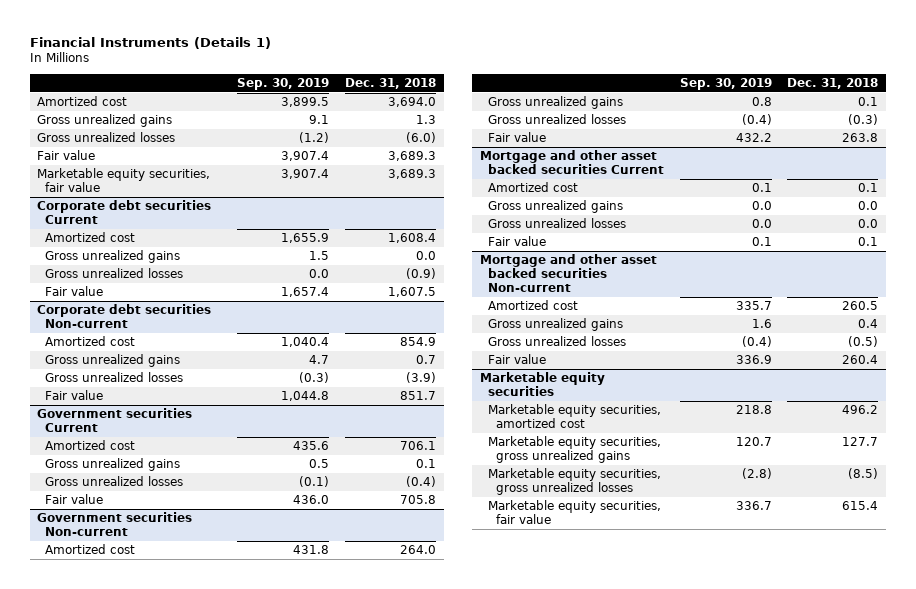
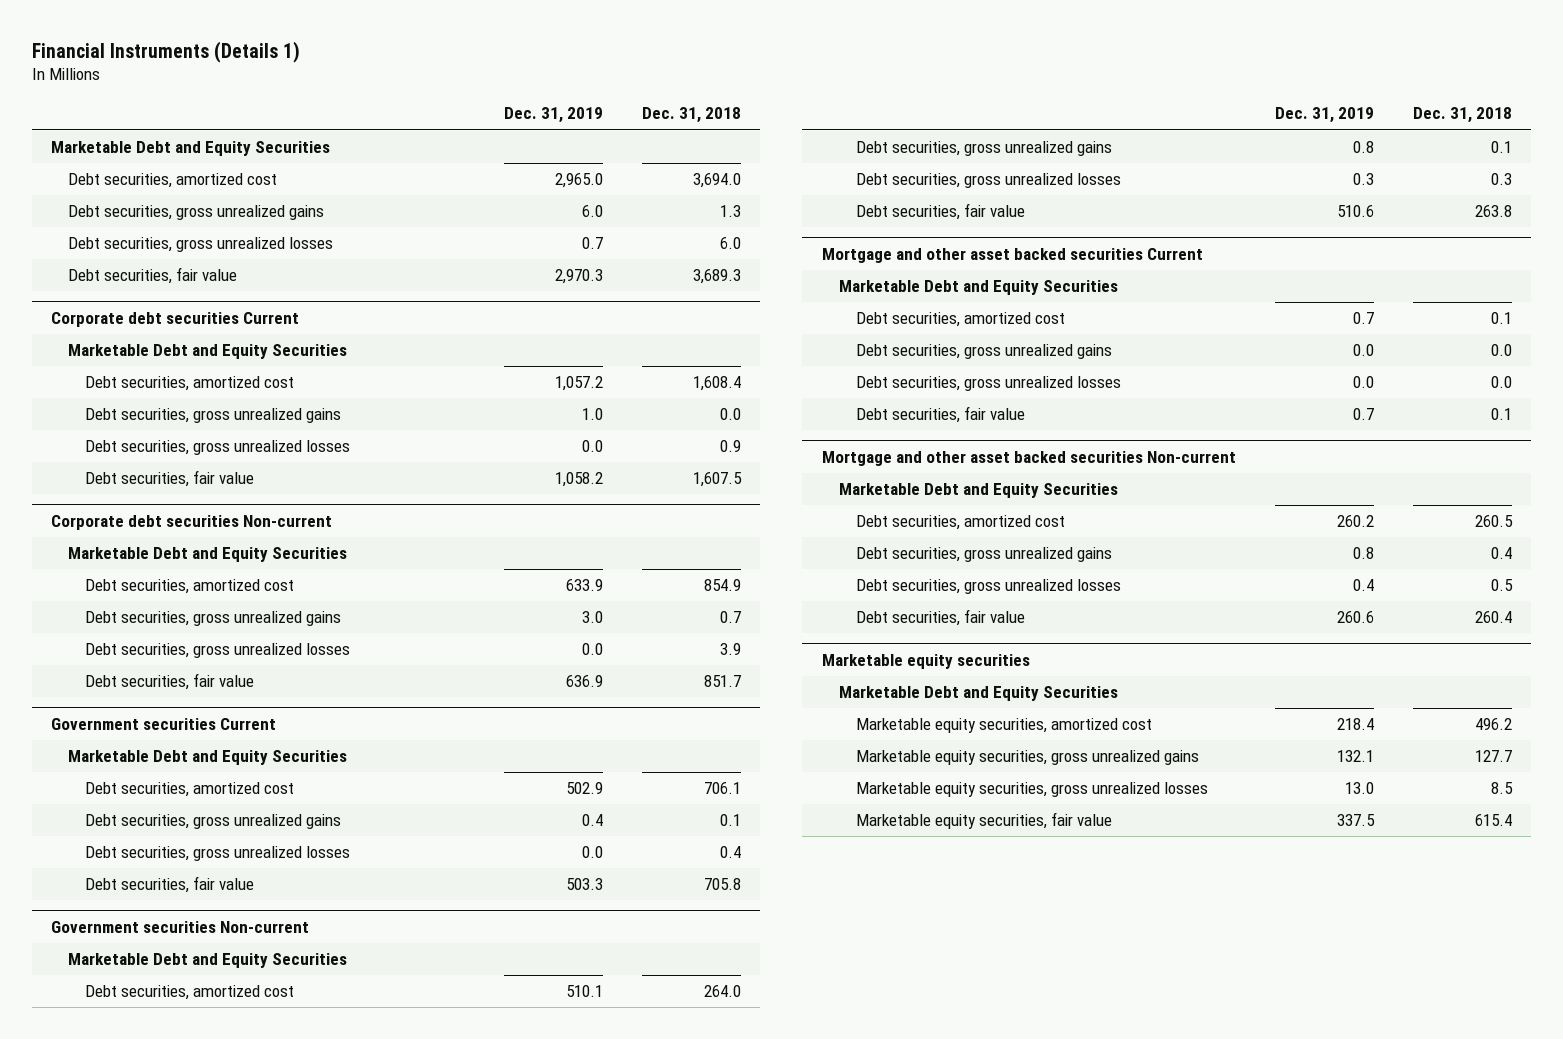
[237,77,330,90] Sep. 30, 2019 -> none
none -> [503,107,603,124] Dec. 31, 2019
[37,168,211,192] Marketable equity securities, fair value -> none
none -> [51,141,331,157] Marketable Debt and Equity Securities
[37,96,128,107] Amortized cost -> [67,173,277,189] Debt securities, amortized cost
[37,114,173,128] Gross unrealized gains -> [67,205,324,221] Debt securities, gross unrealized gains
[37,132,176,143] Gross unrealized losses -> [67,237,333,253] Debt securities, gross unrealized losses
[405,132,436,144] (6.0) -> [719,237,741,250] 6.0
[37,150,96,161] Fair value -> [67,267,237,285] Debt securities, fair value
none -> [67,344,347,360] Marketable Debt and Equity Securities
[45,232,136,243] Amortized cost -> [84,376,294,392] Debt securities, amortized cost
[45,250,181,264] Gross unrealized gains -> [84,408,341,424] Debt securities, gross unrealized gains
[45,268,184,279] Gross unrealized losses -> [84,440,350,456] Debt securities, gross unrealized losses
[405,268,436,280] (0.9) -> [719,440,741,453] 0.9
[45,286,104,297] Fair value -> [84,470,254,488] Debt securities, fair value
none -> [67,547,347,563] Marketable Debt and Equity Securities
[45,336,136,347] Amortized cost -> [84,579,294,595] Debt securities, amortized cost
[45,354,181,368] Gross unrealized gains -> [84,611,341,627] Debt securities, gross unrealized gains
[45,372,184,383] Gross unrealized losses -> [84,643,350,659] Debt securities, gross unrealized losses
[405,372,436,384] (3.9) -> [719,643,741,656] 3.9
[45,390,104,401] Fair value -> [84,673,254,691] Debt securities, fair value
none -> [67,750,347,766] Marketable Debt and Equity Securities
[45,440,136,451] Amortized cost -> [84,782,294,798] Debt securities, amortized cost
[45,458,181,472] Gross unrealized gains -> [84,814,341,830] Debt securities, gross unrealized gains
[45,476,184,487] Gross unrealized losses -> [84,846,350,862] Debt securities, gross unrealized losses
[405,476,436,488] (0.4) -> [719,846,741,859] 0.4
[45,494,104,505] Fair value -> [84,876,254,894] Debt securities, fair value
none -> [67,953,347,969] Marketable Debt and Equity Securities
[45,544,136,555] Amortized cost -> [84,985,294,1001] Debt securities, amortized cost
[487,96,623,110] Gross unrealized gains -> [855,141,1112,157] Debt securities, gross unrealized gains
[487,114,626,125] Gross unrealized losses -> [855,173,1121,189] Debt securities, gross unrealized losses
[848,114,879,126] (0.3) -> [1490,173,1512,186] 0.3
[487,132,546,143] Fair value -> [855,203,1025,221] Debt securities, fair value
none -> [838,280,1118,296] Marketable Debt and Equity Securities
[487,182,578,193] Amortized cost -> [855,312,1065,328] Debt securities, amortized cost
[487,200,623,214] Gross unrealized gains -> [855,344,1112,360] Debt securities, gross unrealized gains
[487,218,626,229] Gross unrealized losses -> [855,376,1121,392] Debt securities, gross unrealized losses
[487,236,546,247] Fair value -> [855,406,1025,424] Debt securities, fair value
none -> [838,483,1118,499] Marketable Debt and Equity Securities
[487,300,578,311] Amortized cost -> [855,515,1065,531] Debt securities, amortized cost
[487,318,623,332] Gross unrealized gains -> [855,547,1112,563] Debt securities, gross unrealized gains
[487,336,626,347] Gross unrealized losses -> [855,579,1121,595] Debt securities, gross unrealized losses
[848,336,879,348] (0.5) -> [1490,579,1513,592] 0.5
[487,354,546,365] Fair value -> [855,609,1025,627] Debt securities, fair value
none -> [838,686,1118,702] Marketable Debt and Equity Securities
[848,468,879,480] (8.5) -> [1490,782,1513,795] 8.5

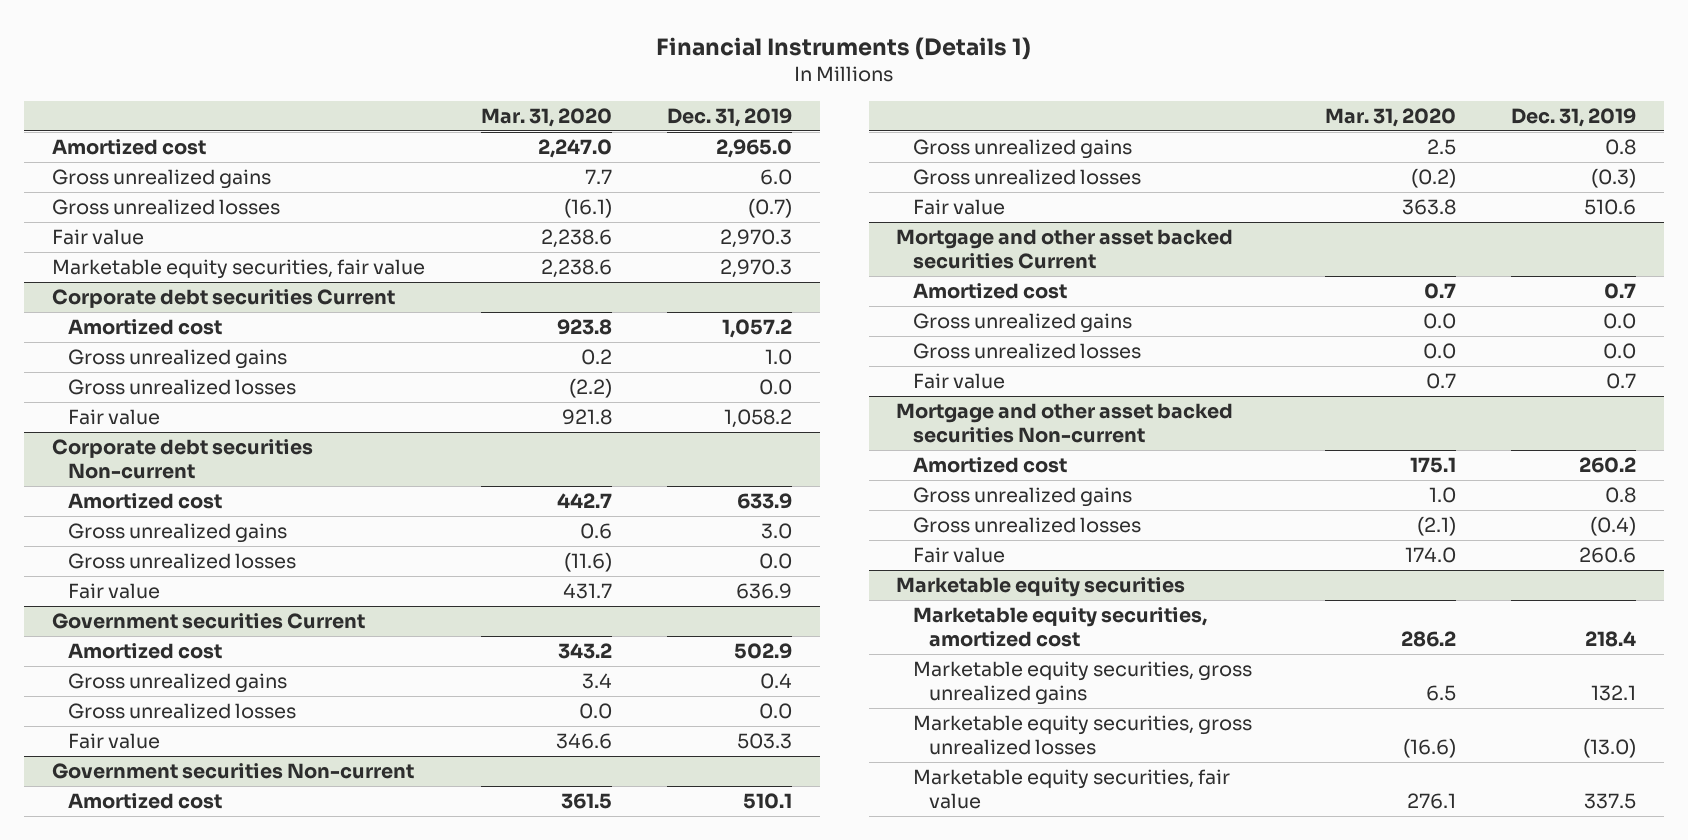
[641,107,741,124] Dec. 31, 2018 -> none
none -> [480,107,612,127] Mar. 31, 2020
[51,141,331,157] Marketable Debt and Equity Securities -> none
[67,173,277,189] Debt securities, amortized cost -> [52,139,207,156] Amortized cost
[67,205,324,221] Debt securities, gross unrealized gains -> [52,169,272,190] Gross unrealized gains
[67,237,333,253] Debt securities, gross unrealized losses -> [52,199,281,216] Gross unrealized losses
[581,237,603,250] 0.7 -> [748,198,793,219] (0.7)
[67,267,237,285] Debt securities, fair value -> [52,229,145,246] Fair value
none -> [52,259,426,280] Marketable equity securities, fair value
[67,344,347,360] Marketable Debt and Equity Securities -> none
[84,376,294,392] Debt securities, amortized cost -> [68,319,223,336] Amortized cost
[84,408,341,424] Debt securities, gross unrealized gains -> [68,349,288,370] Gross unrealized gains
[84,440,350,456] Debt securities, gross unrealized losses -> [68,379,297,396] Gross unrealized losses
[84,470,254,488] Debt securities, fair value -> [68,409,161,426] Fair value
[67,547,347,563] Marketable Debt and Equity Securities -> none
[84,579,294,595] Debt securities, amortized cost -> [68,493,223,510] Amortized cost
[84,611,341,627] Debt securities, gross unrealized gains -> [68,523,288,544] Gross unrealized gains
[84,643,350,659] Debt securities, gross unrealized losses -> [68,553,297,570] Gross unrealized losses
[84,673,254,691] Debt securities, fair value -> [68,583,161,600] Fair value
[67,750,347,766] Marketable Debt and Equity Securities -> none
[84,782,294,798] Debt securities, amortized cost -> [68,643,223,660] Amortized cost
[84,814,341,830] Debt securities, gross unrealized gains -> [68,673,288,694] Gross unrealized gains
[84,846,350,862] Debt securities, gross unrealized losses -> [68,703,297,720] Gross unrealized losses
[84,876,254,894] Debt securities, fair value -> [68,733,161,750] Fair value
[67,953,347,969] Marketable Debt and Equity Securities -> none
[84,985,294,1001] Debt securities, amortized cost -> [68,793,223,810] Amortized cost
[855,141,1112,157] Debt securities, gross unrealized gains -> [912,139,1132,160] Gross unrealized gains
[855,173,1121,189] Debt securities, gross unrealized losses -> [912,169,1141,186] Gross unrealized losses
[1352,173,1374,186] 0.3 -> [1591,168,1637,189] (0.3)
[855,203,1025,221] Debt securities, fair value -> [912,199,1005,216] Fair value
[838,280,1118,296] Marketable Debt and Equity Securities -> none
[855,312,1065,328] Debt securities, amortized cost -> [912,283,1067,300] Amortized cost
[855,344,1112,360] Debt securities, gross unrealized gains -> [912,313,1132,334] Gross unrealized gains
[855,376,1121,392] Debt securities, gross unrealized losses -> [912,343,1141,360] Gross unrealized losses
[855,406,1025,424] Debt securities, fair value -> [912,373,1005,390] Fair value
[838,483,1118,499] Marketable Debt and Equity Securities -> none
[855,515,1065,531] Debt securities, amortized cost -> [912,457,1067,474] Amortized cost
[855,547,1112,563] Debt securities, gross unrealized gains -> [912,487,1132,508] Gross unrealized gains
[855,579,1121,595] Debt securities, gross unrealized losses -> [912,517,1141,534] Gross unrealized losses
[1352,579,1374,592] 0.4 -> [1590,516,1637,537] (0.4)
[855,609,1025,627] Debt securities, fair value -> [912,547,1005,564] Fair value
[838,686,1118,702] Marketable Debt and Equity Securities -> none
[1344,782,1374,795] 13.0 -> [1583,738,1637,759] (13.0)

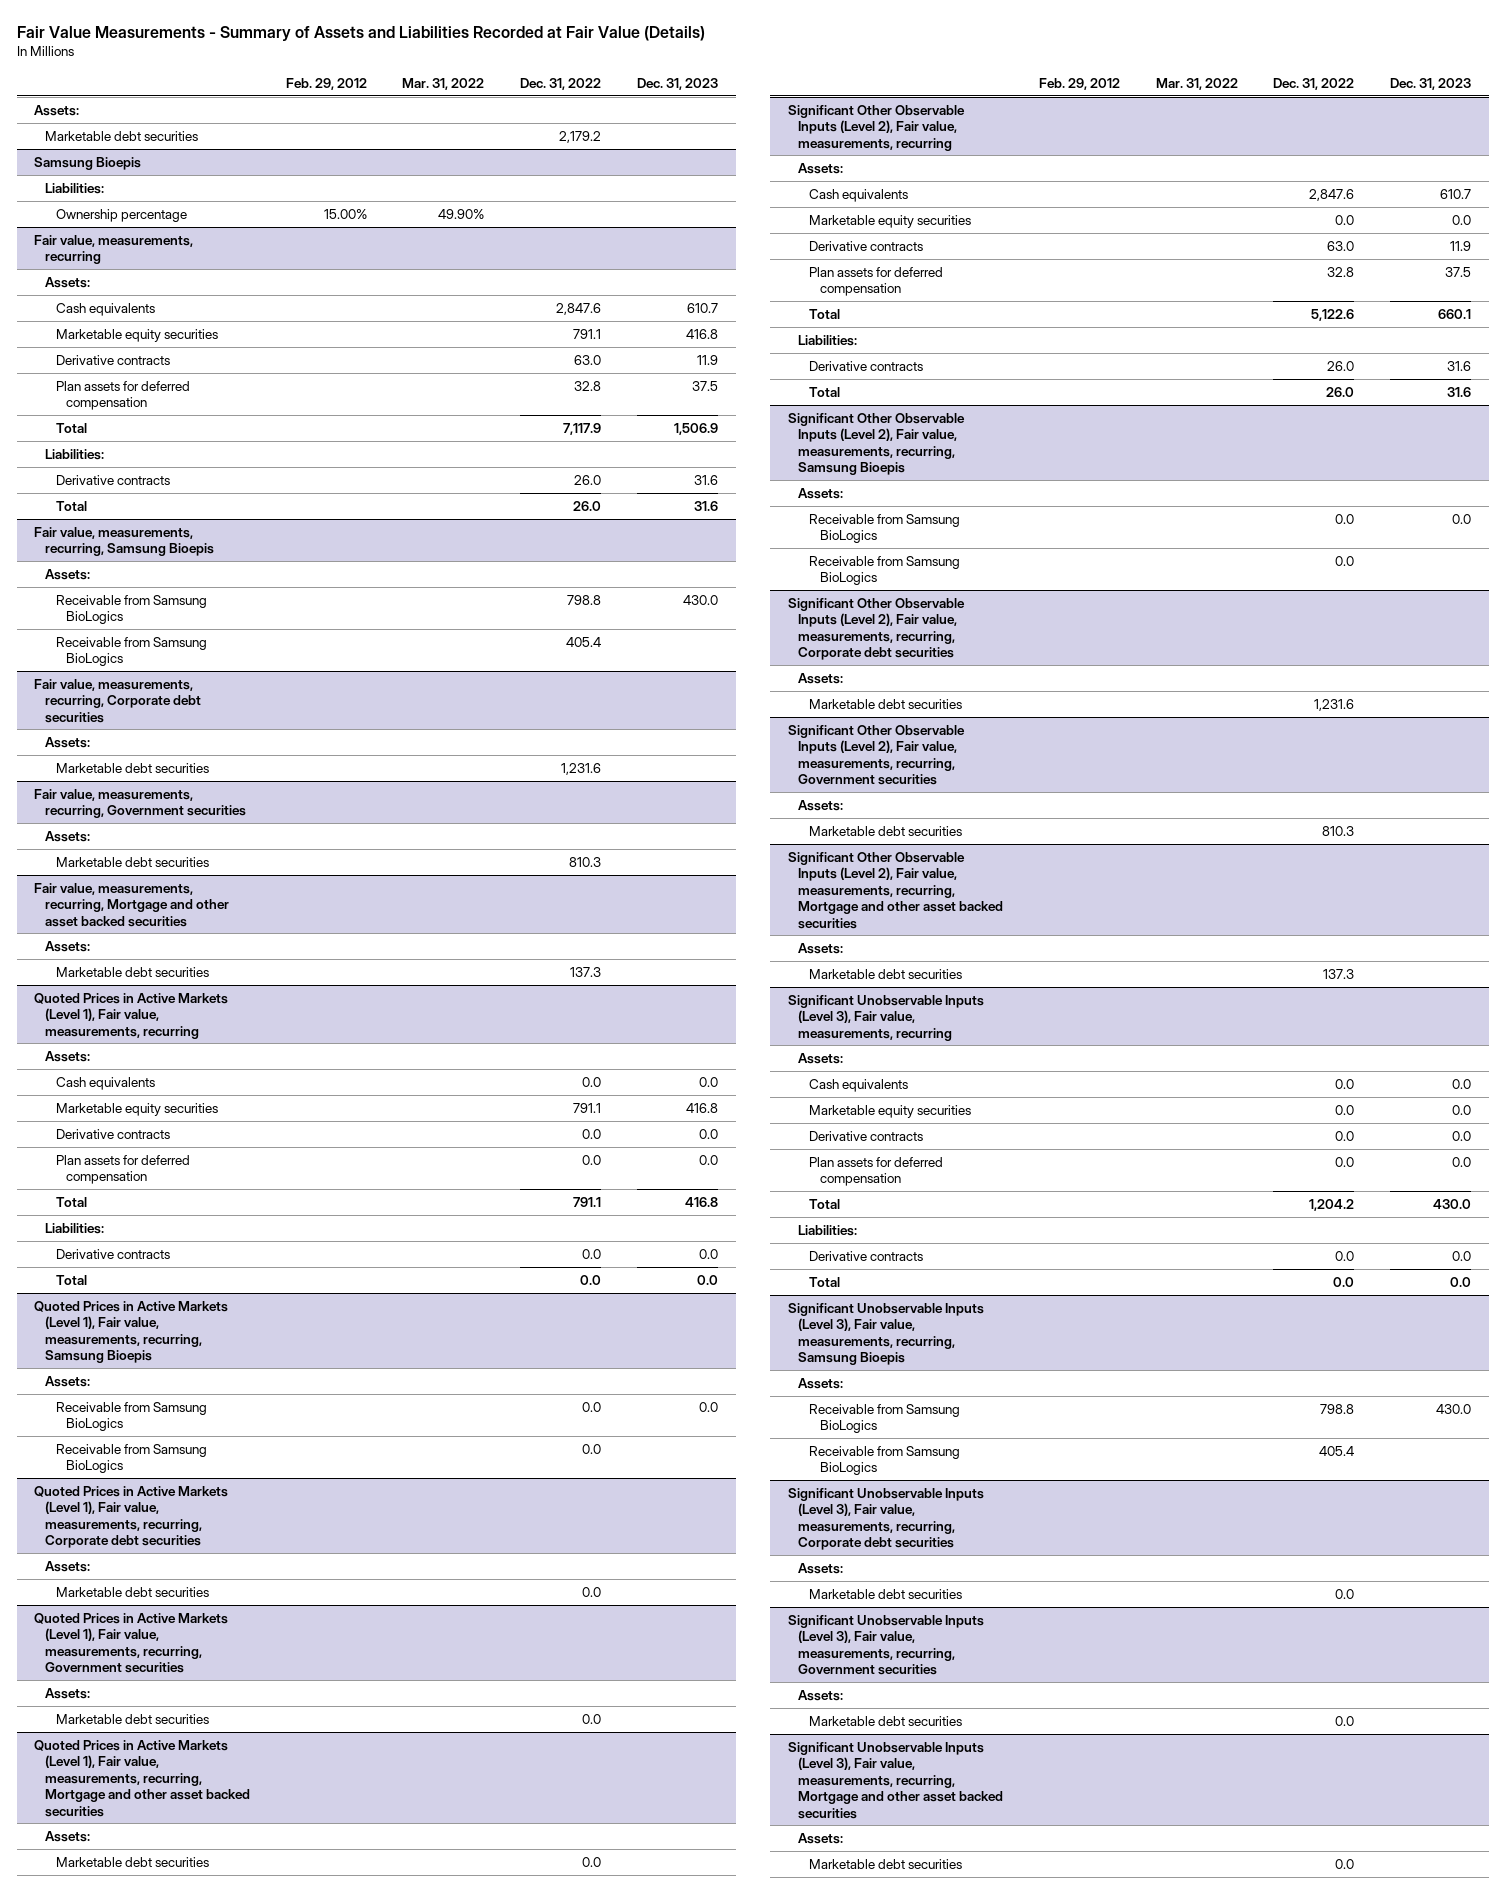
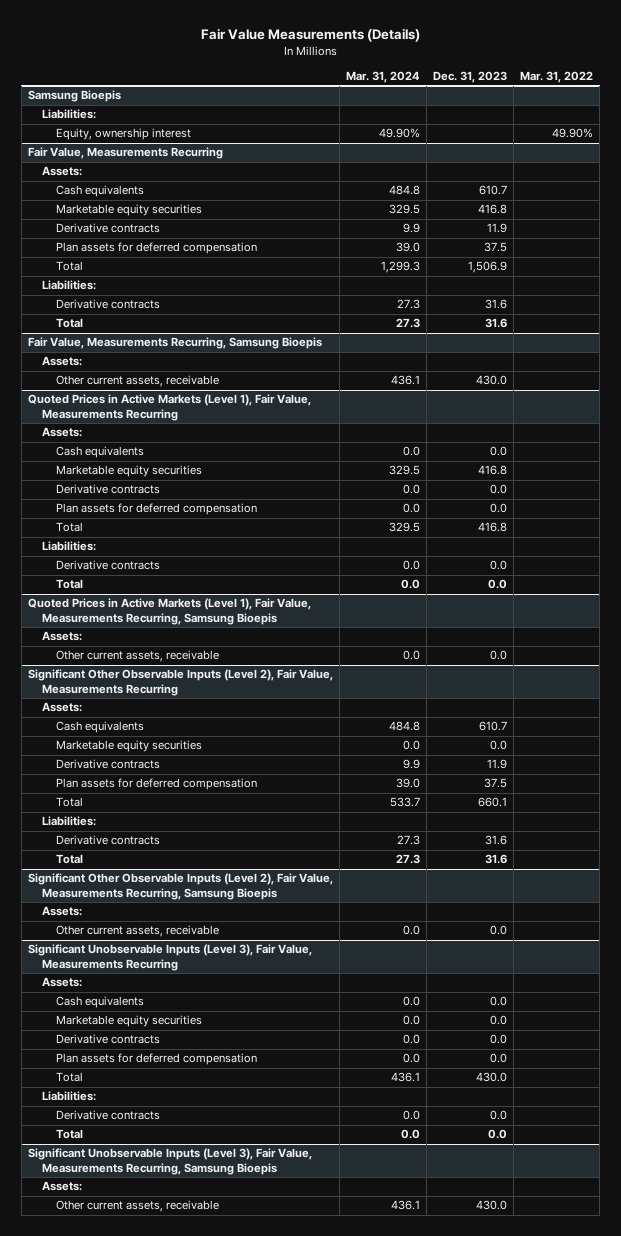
[16,25,705,41] Fair Value Measurements - Summary of Assets and Liabilities Recorded at Fair Value (Details) -> [200,28,420,43] Fair Value Measurements (Details)
[285,77,367,90] Feb. 29, 2012 -> none
[520,77,602,90] Dec. 31, 2022 -> none
none -> [345,71,420,84] Mar. 31, 2024
[34,104,80,116] Assets: -> none
[45,130,199,141] Marketable debt securities -> none
[55,208,187,222] Ownership percentage -> [56,128,192,141] Equity, ownership interest
[34,234,194,265] Fair value, measurements, recurring -> [27,147,223,160] Fair Value, Measurements Recurring
[45,568,91,580] Assets: -> none
[55,594,207,625] Receivable from Samsung BioLogics -> none
[55,636,207,667] Receivable from Samsung BioLogics -> none
[34,678,202,723] Fair value, measurements, recurring, Corporate debt securities -> none
[45,736,91,748] Assets: -> none
[55,762,209,773] Marketable debt securities -> none
[34,788,247,819] Fair value, measurements, recurring, Government securities -> none
[45,830,91,842] Assets: -> none
[55,856,209,867] Marketable debt securities -> none
[34,882,230,927] Fair value, measurements, recurring, Mortgage and other asset backed securities -> none
[34,526,215,557] Fair value, measurements, recurring, Samsung Bioepis -> [27,337,322,350] Fair Value, Measurements Recurring, Samsung Bioepis
[55,966,209,977] Marketable debt securities -> none
none -> [56,375,220,388] Other current assets, receivable
[34,992,229,1039] Quoted Prices in Active Markets (Level 1), Fair value, measurements, recurring -> [27,394,311,421] Quoted Prices in Active Markets (Level 1), Fair Value, Measurements Recurring
[45,1375,91,1387] Assets: -> none
[55,1401,207,1432] Receivable from Samsung BioLogics -> none
[55,1443,207,1474] Receivable from Samsung BioLogics -> none
[34,1485,229,1549] Quoted Prices in Active Markets (Level 1), Fair value, measurements, recurring, Corporate debt securities -> none
[45,1560,91,1572] Assets: -> none
[55,1586,209,1597] Marketable debt securities -> none
[34,1612,229,1674] Quoted Prices in Active Markets (Level 1), Fair value, measurements, recurring, Government securities -> none
[45,1687,91,1699] Assets: -> none
[55,1713,209,1724] Marketable debt securities -> none
[34,1739,251,1817] Quoted Prices in Active Markets (Level 1), Fair value, measurements, recurring, Mortgage and other asset backed securities -> none
[34,1300,229,1364] Quoted Prices in Active Markets (Level 1), Fair value, measurements, recurring, Samsung Bioepis -> [27,598,311,625] Quoted Prices in Active Markets (Level 1), Fair Value, Measurements Recurring, Samsung Bioepis
[55,1856,209,1867] Marketable debt securities -> none
none -> [56,650,220,663] Other current assets, receivable
[787,104,965,151] Significant Other Observable Inputs (Level 2), Fair value, measurements, recurring -> [27,669,333,696] Significant Other Observable Inputs (Level 2), Fair Value, Measurements Recurring
[798,487,844,499] Assets: -> none
[808,513,960,544] Receivable from Samsung BioLogics -> none
[808,555,960,586] Receivable from Samsung BioLogics -> none
[787,597,965,661] Significant Other Observable Inputs (Level 2), Fair value, measurements, recurring, Corporate debt securities -> none
[798,672,844,684] Assets: -> none
[808,698,962,709] Marketable debt securities -> none
[787,724,965,786] Significant Other Observable Inputs (Level 2), Fair value, measurements, recurring, Government securities -> none
[798,799,844,811] Assets: -> none
[808,825,962,836] Marketable debt securities -> none
[787,851,1004,929] Significant Other Observable Inputs (Level 2), Fair value, measurements, recurring, Mortgage and other asset backed securities -> none
[787,412,965,476] Significant Other Observable Inputs (Level 2), Fair value, measurements, recurring, Samsung Bioepis -> [27,873,333,900] Significant Other Observable Inputs (Level 2), Fair Value, Measurements Recurring, Samsung Bioepis
[808,968,962,979] Marketable debt securities -> none
none -> [56,925,220,938] Other current assets, receivable
[787,994,984,1041] Significant Unobservable Inputs (Level 3), Fair value, measurements, recurring -> [27,944,312,971] Significant Unobservable Inputs (Level 3), Fair Value, Measurements Recurring
[798,1377,844,1389] Assets: -> none
[808,1403,960,1434] Receivable from Samsung BioLogics -> none
[808,1445,960,1476] Receivable from Samsung BioLogics -> none
[787,1487,984,1551] Significant Unobservable Inputs (Level 3), Fair value, measurements, recurring, Corporate debt securities -> none
[798,1562,844,1574] Assets: -> none
[808,1588,962,1599] Marketable debt securities -> none
[787,1614,984,1676] Significant Unobservable Inputs (Level 3), Fair value, measurements, recurring, Government securities -> none
[798,1689,844,1701] Assets: -> none
[808,1715,962,1726] Marketable debt securities -> none
[787,1741,1004,1819] Significant Unobservable Inputs (Level 3), Fair value, measurements, recurring, Mortgage and other asset backed securities -> none
[787,1302,984,1366] Significant Unobservable Inputs (Level 3), Fair value, measurements, recurring, Samsung Bioepis -> [27,1148,312,1175] Significant Unobservable Inputs (Level 3), Fair Value, Measurements Recurring, Samsung Bioepis
[808,1858,962,1869] Marketable debt securities -> none
none -> [56,1200,220,1213] Other current assets, receivable

